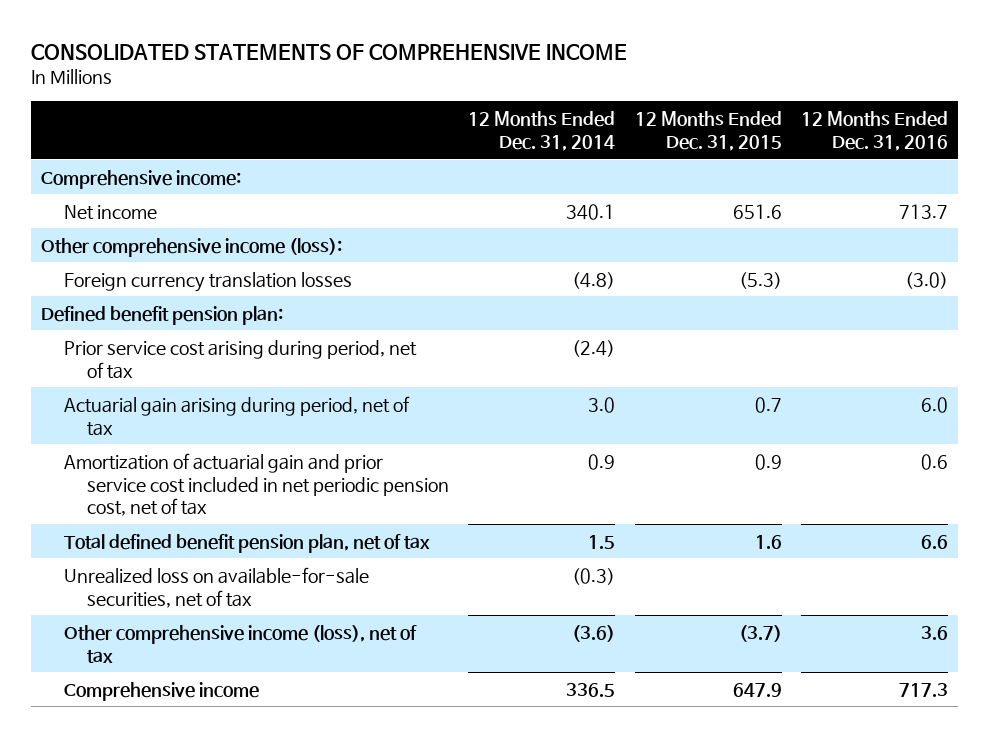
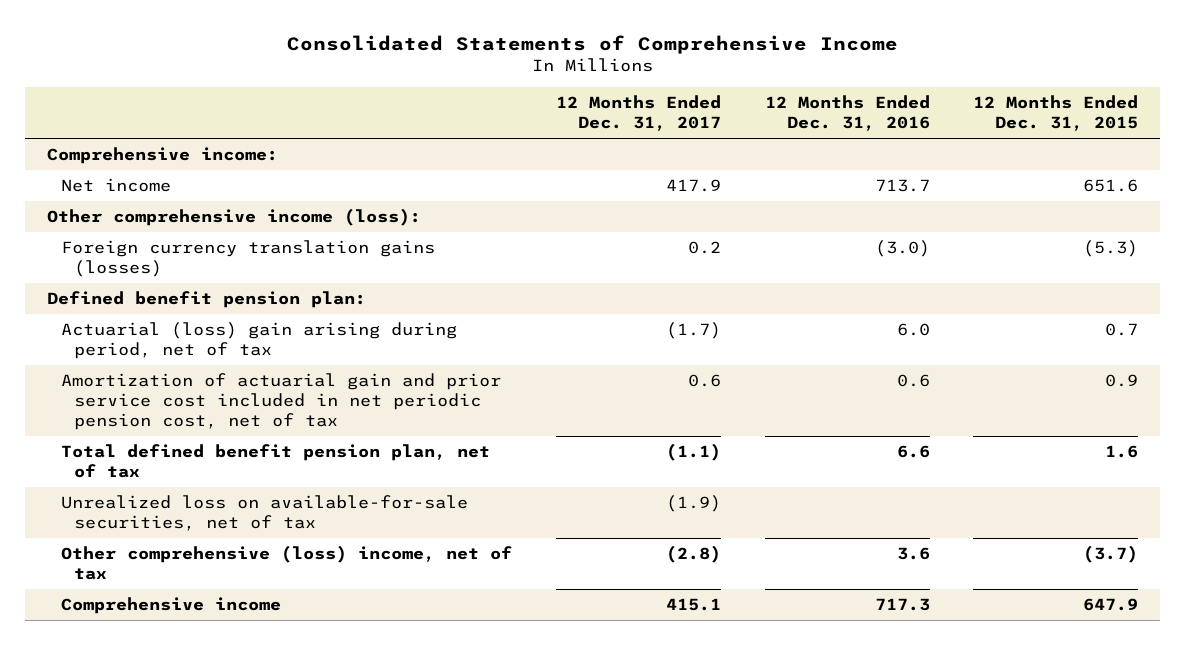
[31,44,628,61] CONSOLIDATED STATEMENTS OF COMPREHENSIVE INCOME -> [286,35,898,55] Consolidated Statements of Comprehensive Income
[468,111,616,151] 12 Months Ended Dec. 31, 2014 -> none
none -> [555,95,721,132] 12 Months Ended Dec. 31, 2017
[63,271,352,292] Foreign currency translation losses -> [60,239,435,278] Foreign currency translation gains (losses)
[63,339,417,379] Prior service cost arising during period, net of tax -> none
[63,395,410,436] Actuarial gain arising during period, net of tax -> [60,321,457,360] Actuarial (loss) gain arising during period, net of tax
[63,624,417,663] Other comprehensive income (loss), net of tax -> [60,544,512,581] Other comprehensive (loss) income, net of tax

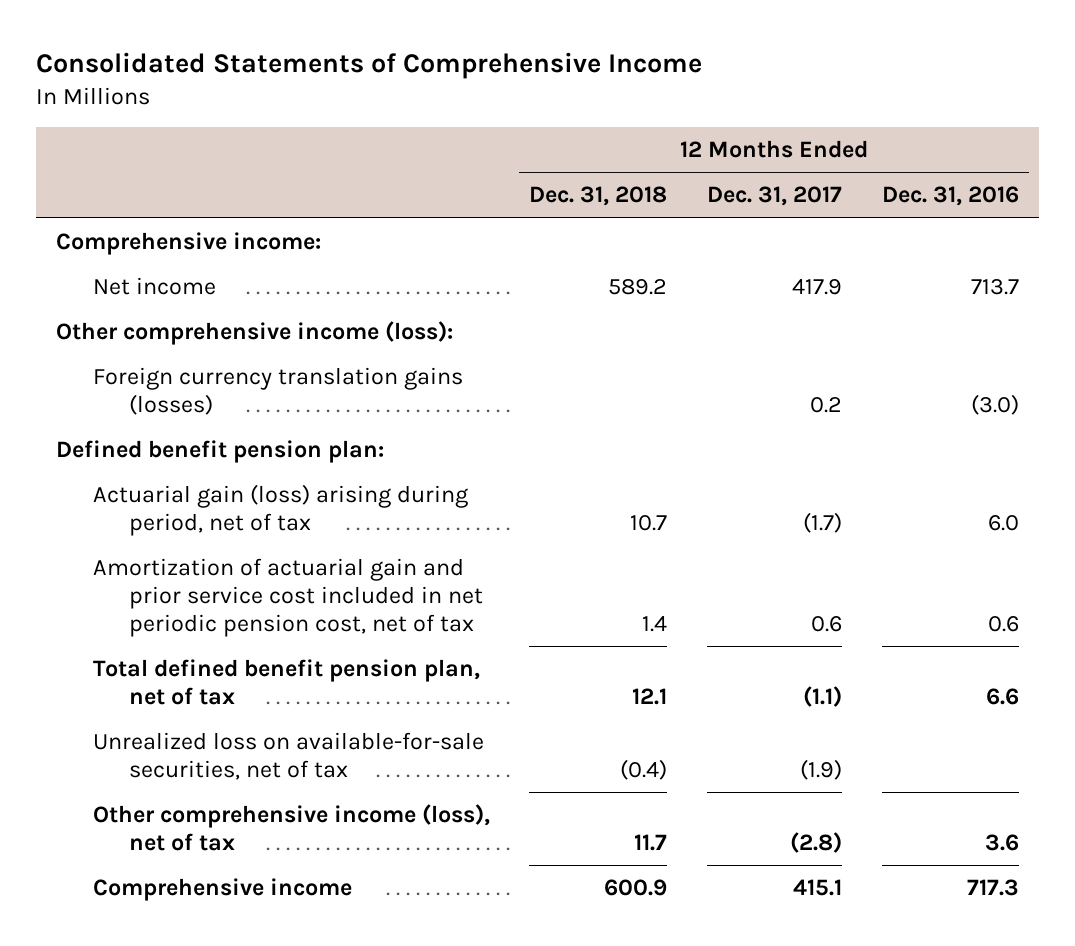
[973,95,1139,132] 12 Months Ended Dec. 31, 2015 -> none
none -> [529,186,668,207] Dec. 31, 2018
[60,321,457,360] Actuarial (loss) gain arising during period, net of tax -> [92,484,468,536] Actuarial gain (loss) arising during period, net of tax
[60,544,512,581] Other comprehensive (loss) income, net of tax -> [92,804,490,851] Other comprehensive income (loss), net of tax

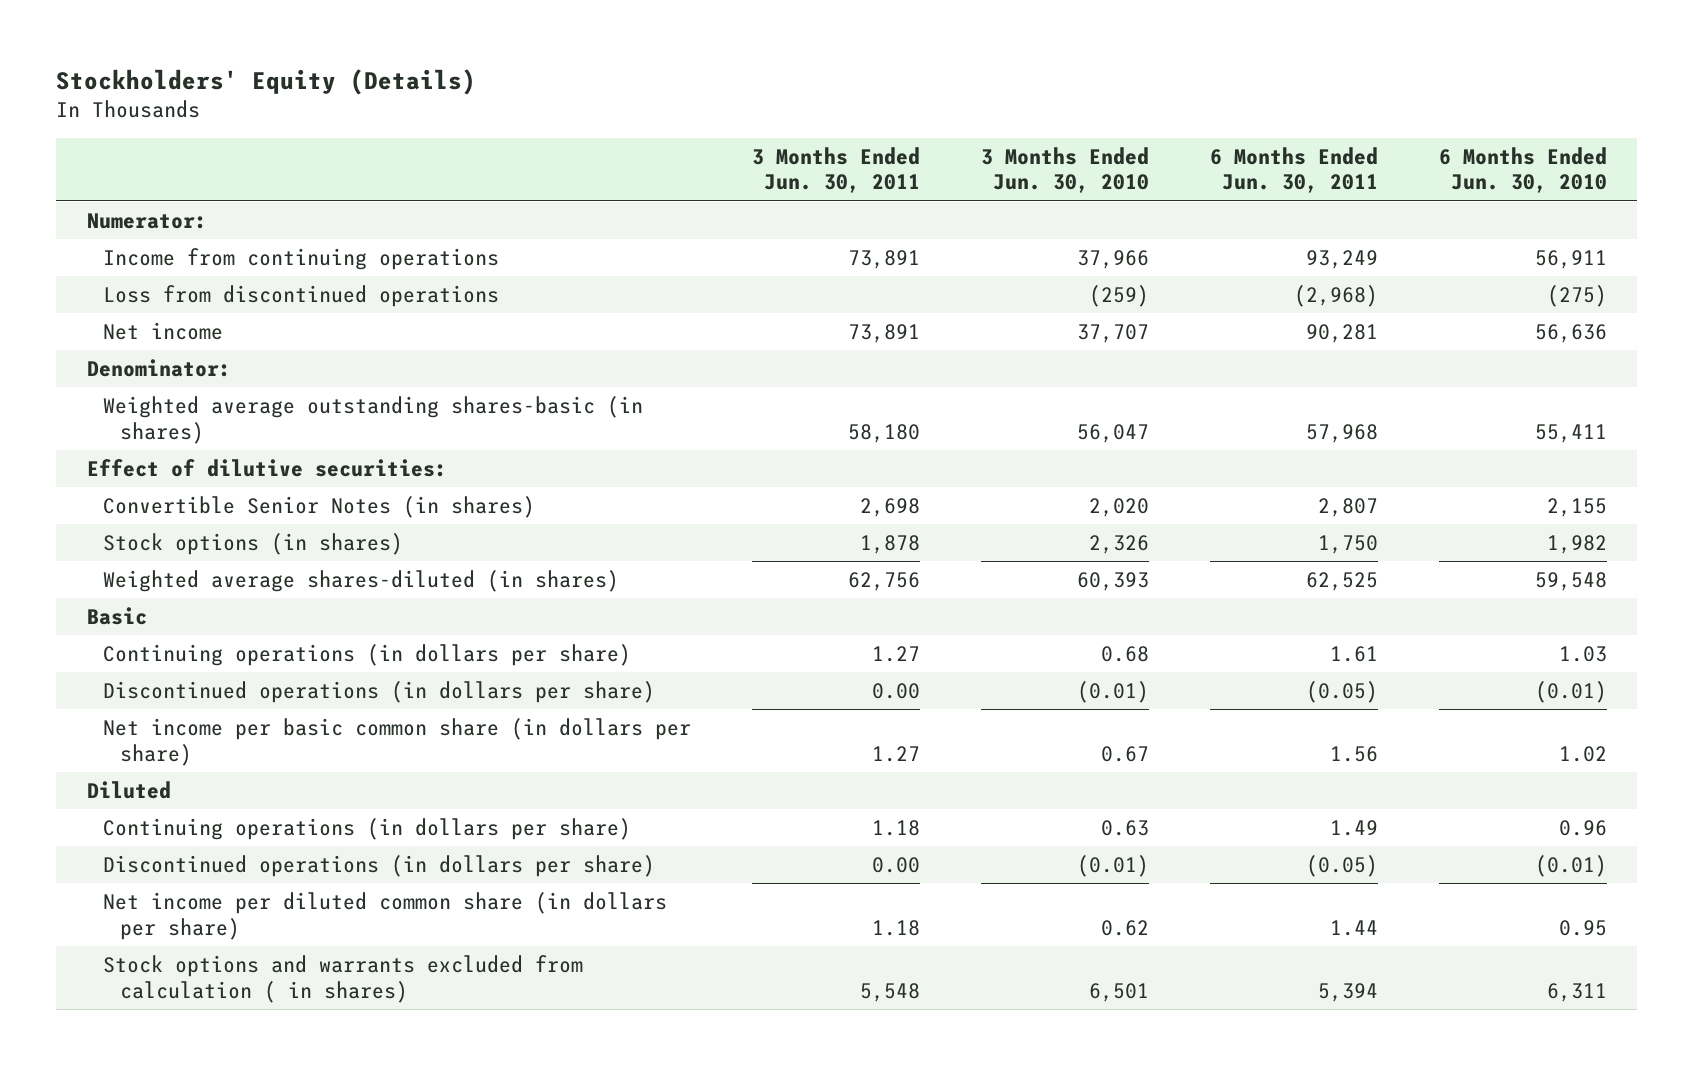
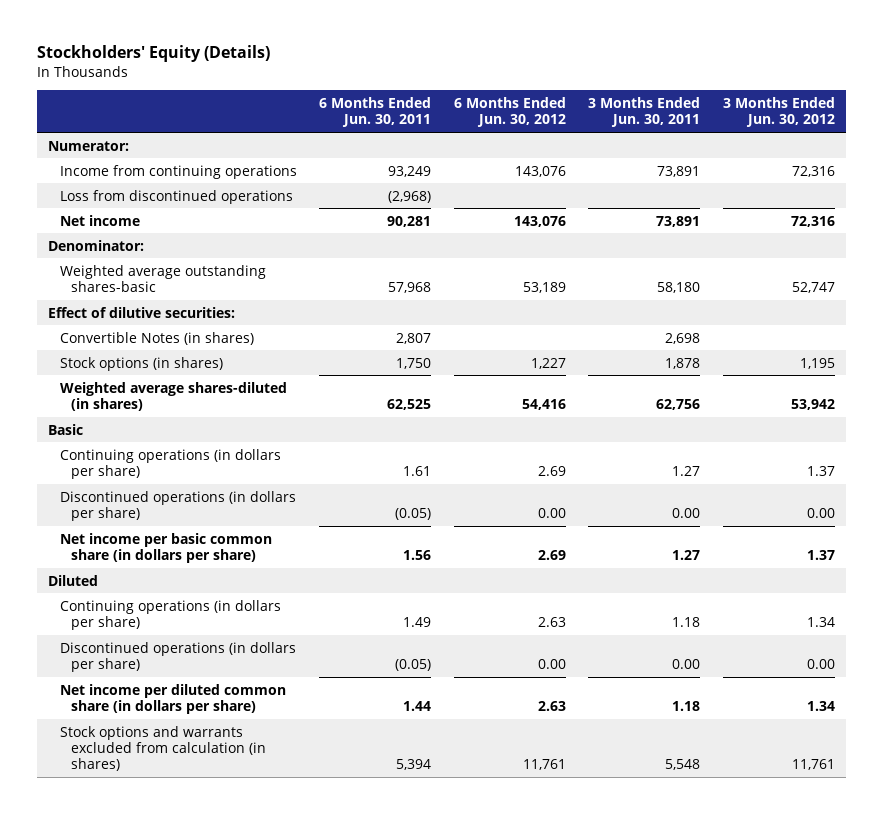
[980,146,1149,194] 3 Months Ended Jun. 30, 2010 -> none
[1438,146,1607,194] 6 Months Ended Jun. 30, 2010 -> none
none -> [453,96,566,128] 6 Months Ended Jun. 30, 2012
none -> [722,96,835,128] 3 Months Ended Jun. 30, 2012
[103,395,644,444] Weighted average outstanding shares-basic (in shares) -> [59,264,266,292] Weighted average outstanding shares-basic
[103,495,536,518] Convertible Senior Notes (in shares) -> [59,331,254,345] Convertible Notes (in shares)
[103,954,584,1003] Stock options and warrants excluded from calculation ( in shares) -> [59,725,267,772] Stock options and warrants excluded from calculation (in shares)

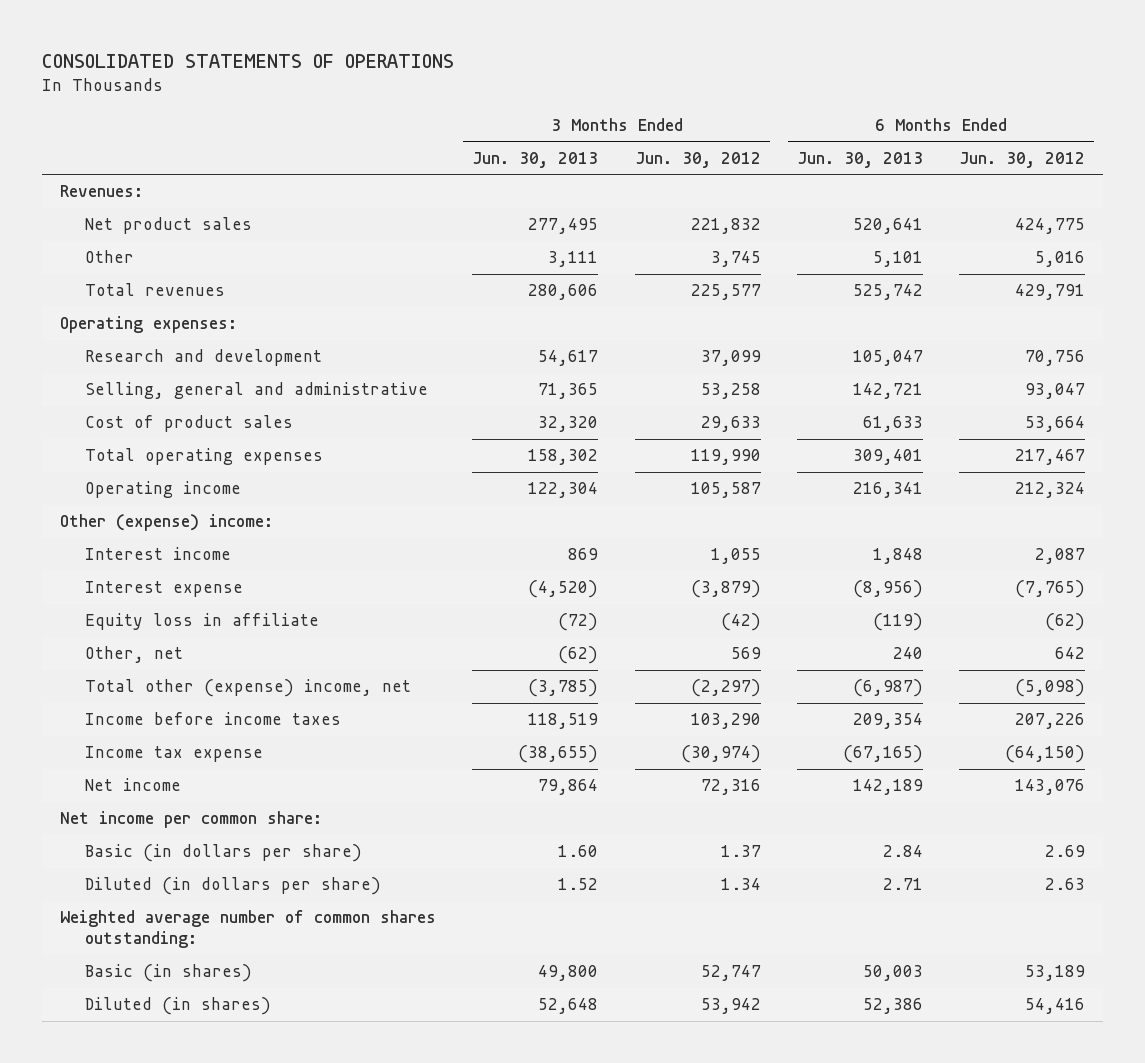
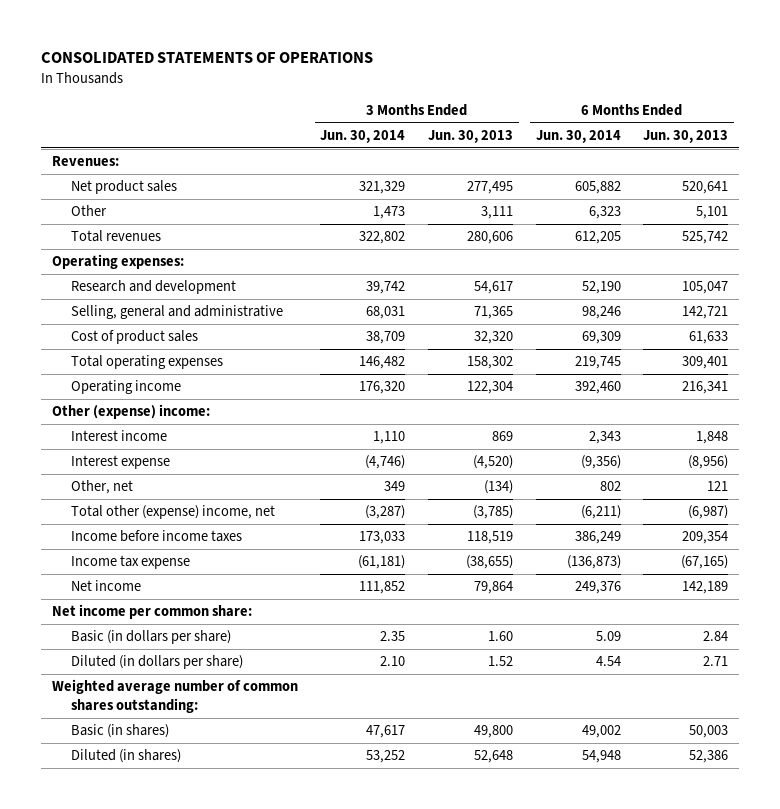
[634,151,761,168] Jun. 30, 2012 -> none
[959,151,1086,168] Jun. 30, 2012 -> none
none -> [320,129,406,143] Jun. 30, 2014
none -> [535,129,621,143] Jun. 30, 2014
[85,613,320,631] Equity loss in affiliate -> none
[558,646,599,665] (62) -> [484,480,514,495] (134)
[892,647,923,660] 240 -> [707,481,729,492] 121

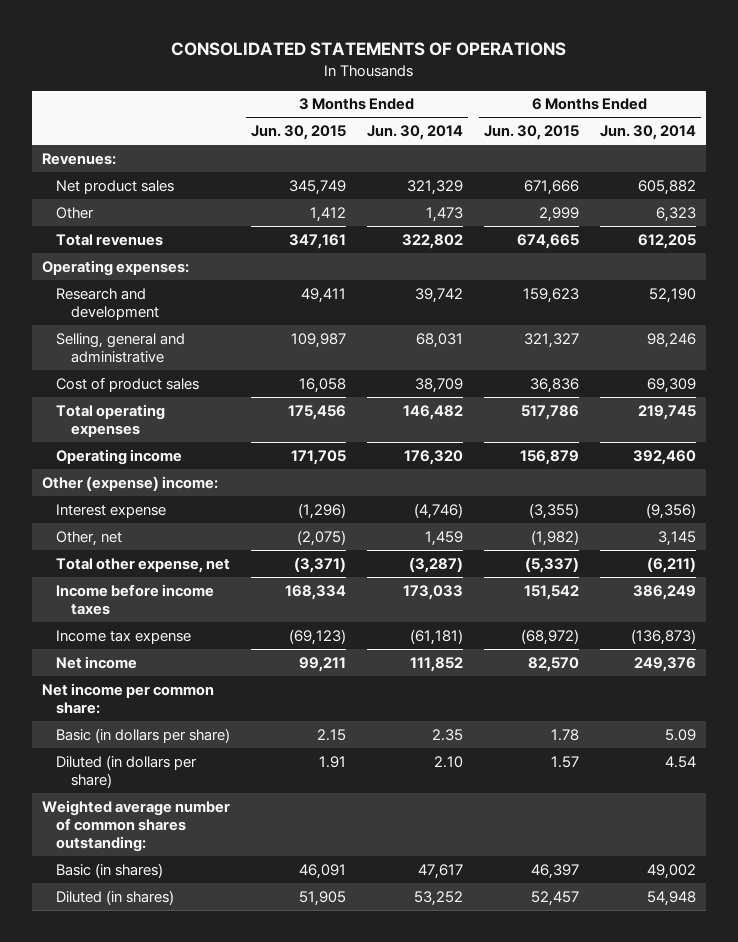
[428,129,514,143] Jun. 30, 2013 -> none
[643,129,729,143] Jun. 30, 2013 -> none
none -> [251,125,347,141] Jun. 30, 2015
none -> [483,125,579,141] Jun. 30, 2015
[71,430,168,442] Interest income -> none
[384,481,406,492] 349 -> [425,530,464,546] 1,459
[599,481,621,492] 802 -> [657,530,696,546] 3,145
[71,505,276,520] Total other (expense) income, net -> [56,557,231,573] Total other expense, net

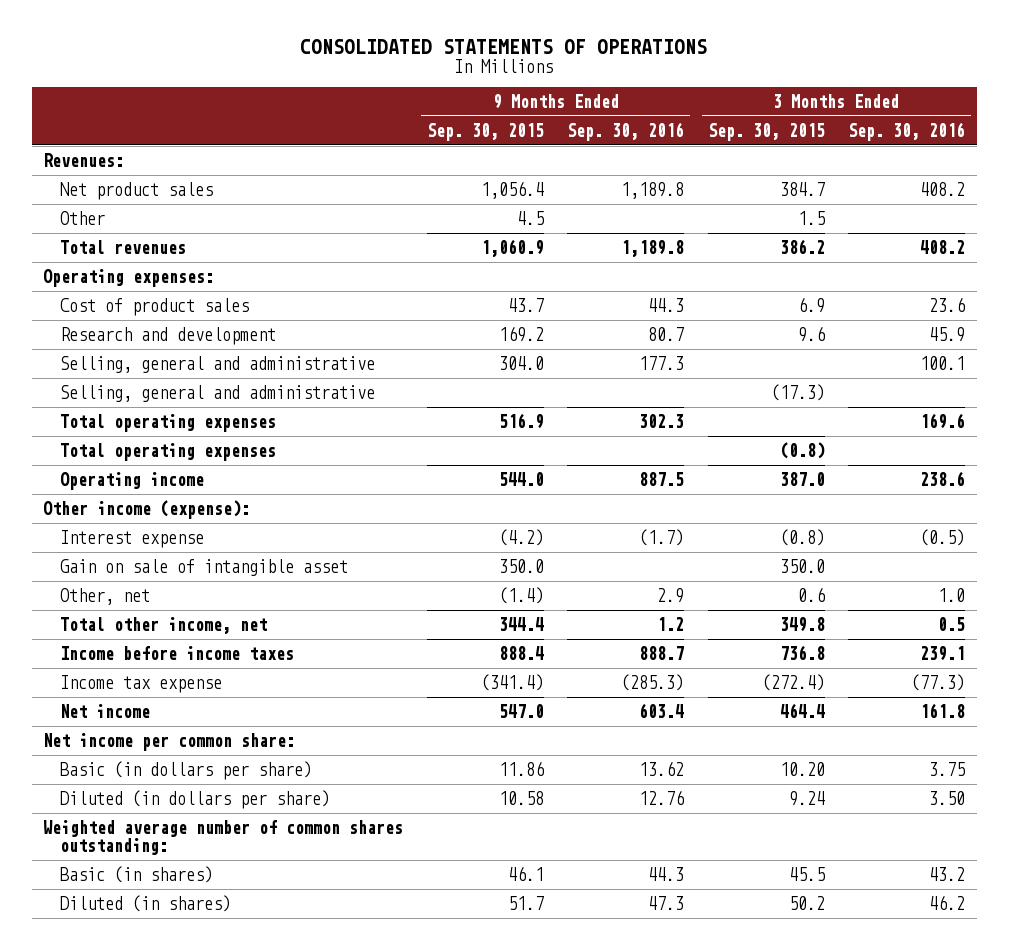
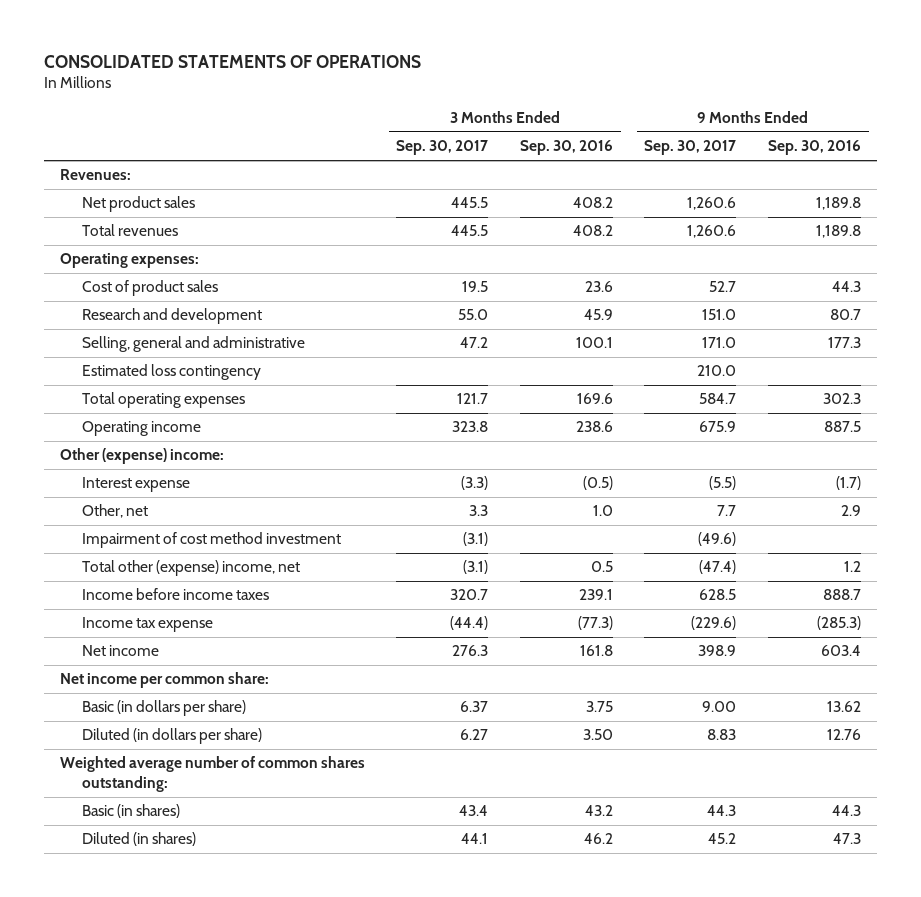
[426,122,544,141] Sep. 30, 2015 -> none
[707,122,825,141] Sep. 30, 2015 -> none
none -> [396,140,489,156] Sep. 30, 2017
none -> [644,140,737,156] Sep. 30, 2017
[59,211,105,226] Other -> none
[59,385,375,403] Selling, general and administrative -> none
none -> [81,364,261,381] Estimated loss contingency
[59,443,276,462] Total operating expenses -> none
[43,500,251,520] Other income (expense): -> [59,448,224,465] Other (expense) income:
[59,559,348,577] Gain on sale of intangible asset -> none
none -> [81,532,341,549] Impairment of cost method investment
[59,617,267,635] Total other income, net -> [81,560,300,577] Total other (expense) income, net

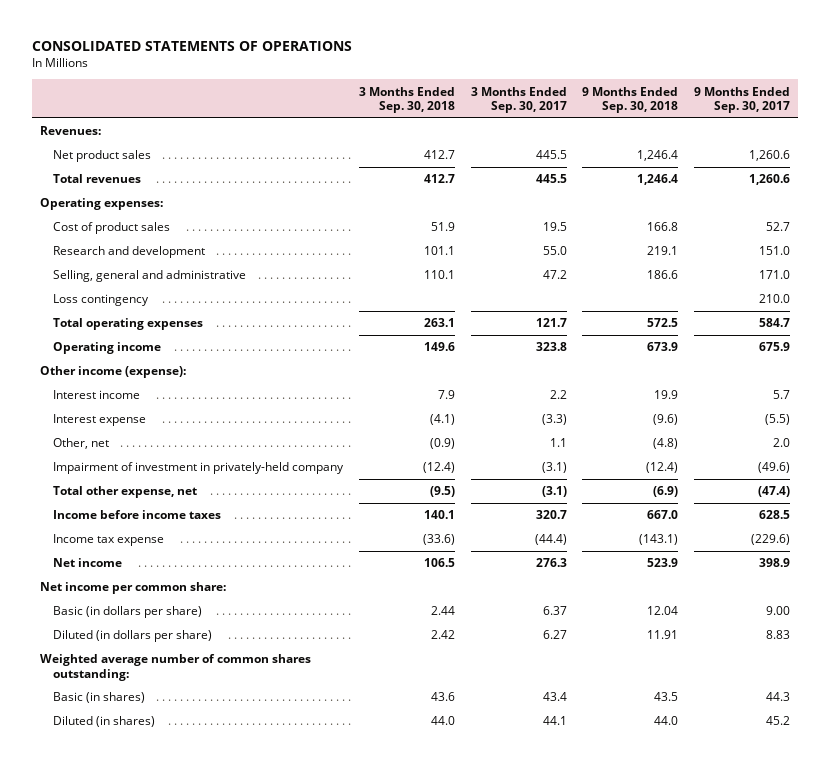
[519,140,613,156] Sep. 30, 2016 -> none
[767,140,861,156] Sep. 30, 2016 -> none
none -> [358,86,455,114] 3 Months Ended Sep. 30, 2018
none -> [582,86,679,114] 9 Months Ended Sep. 30, 2018
[81,364,261,381] Estimated loss contingency -> [53,294,150,307] Loss contingency
[59,448,224,465] Other (expense) income: -> [39,366,186,379] Other income (expense):
none -> [53,390,141,400] Interest income
[469,505,489,517] 3.3 -> [549,438,567,448] 1.1
[717,505,737,517] 7.7 -> [772,438,790,448] 2.0
[81,532,341,549] Impairment of cost method investment -> [53,462,345,475] Impairment of investment in privately-held company
[81,560,300,577] Total other (expense) income, net -> [53,486,198,499] Total other expense, net

